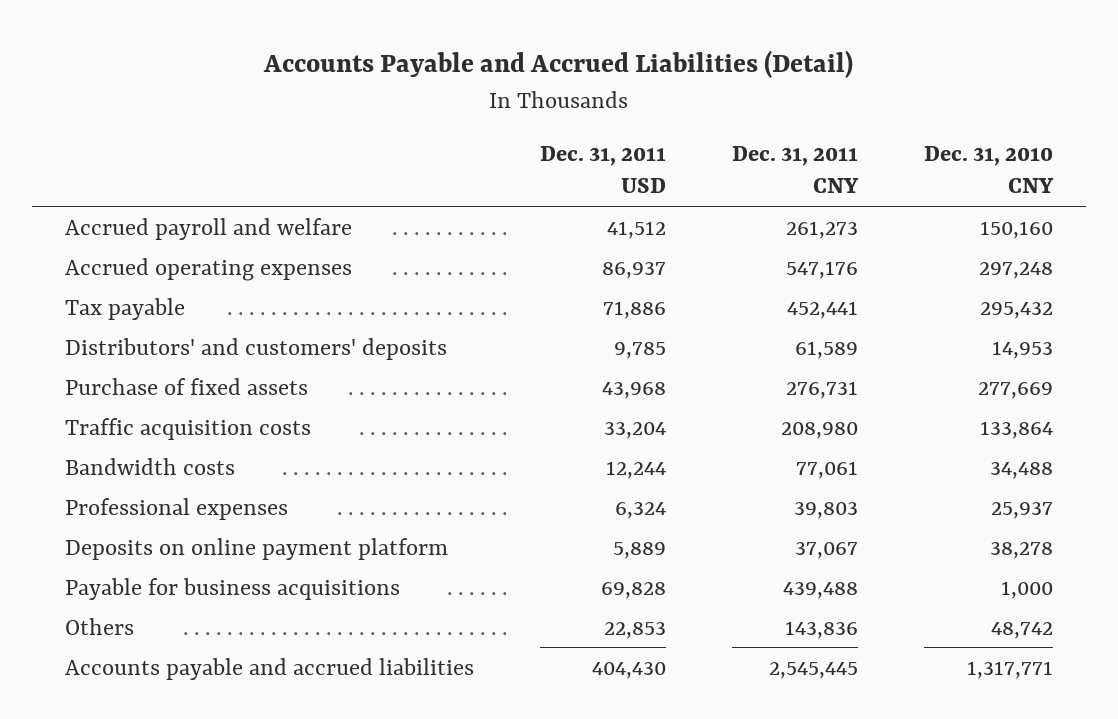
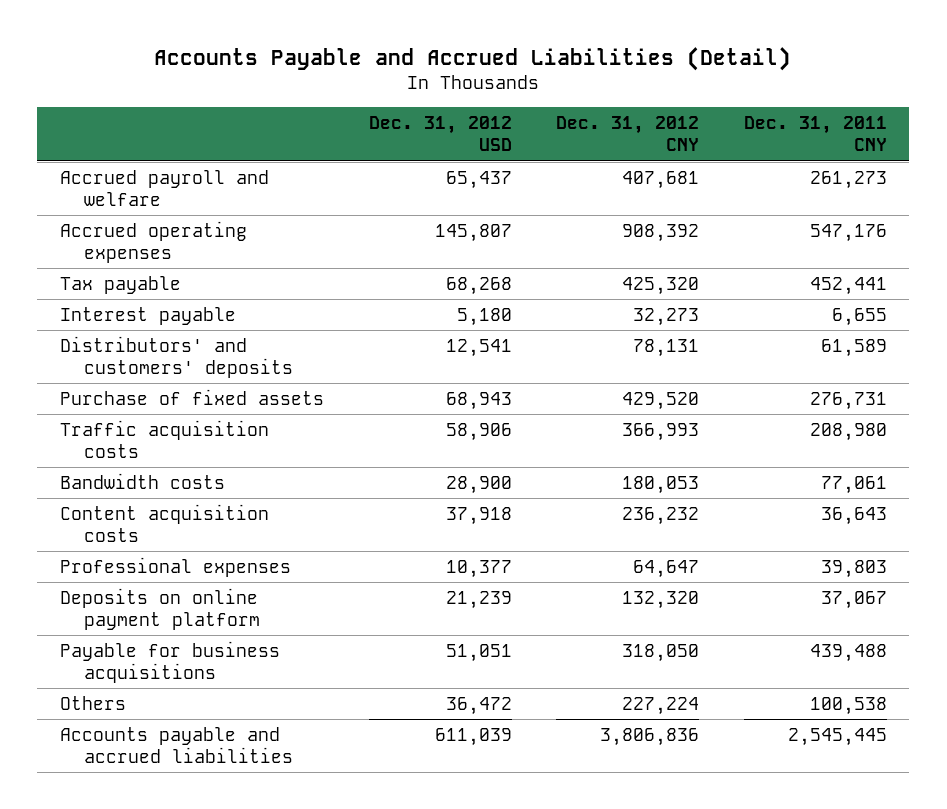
[540,146,667,194] Dec. 31, 2011 USD -> none
[924,146,1055,194] Dec. 31, 2010 CNY -> none
none -> [368,115,512,152] Dec. 31, 2012 USD
none -> [556,115,700,152] Dec. 31, 2012 CNY
none -> [59,306,236,325] Interest payable
none -> [59,503,269,543] Content acquisition costs
[785,620,859,639] 143,836 -> [810,696,888,715] 100,538

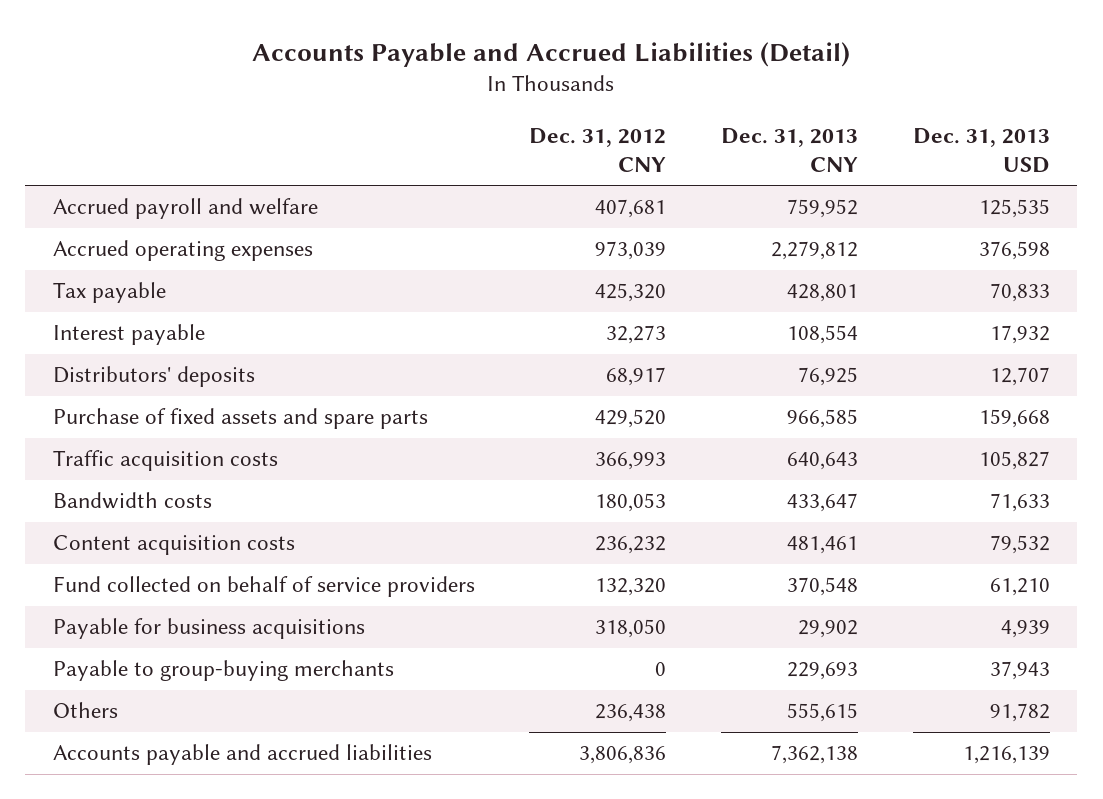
[368,115,512,152] Dec. 31, 2012 USD -> none
[744,115,888,152] Dec. 31, 2011 CNY -> none
none -> [721,127,859,172] Dec. 31, 2013 CNY
none -> [912,127,1050,173] Dec. 31, 2013 USD
[622,223,700,242] 908,392 -> [595,241,667,261] 973,039
[59,335,294,379] Distributors' and customers' deposits -> [52,366,255,388] Distributors' deposits
[633,338,700,357] 78,131 -> [606,367,667,387] 68,917
[59,388,324,405] Purchase of fixed assets -> [52,408,428,430] Purchase of fixed assets and spare parts
[59,556,291,577] Professional expenses -> none
[59,587,261,631] Deposits on online payment platform -> [52,576,475,598] Fund collected on behalf of service providers
none -> [52,660,394,682] Payable to group-buying merchants
[622,696,700,715] 227,224 -> [595,704,667,723] 236,438

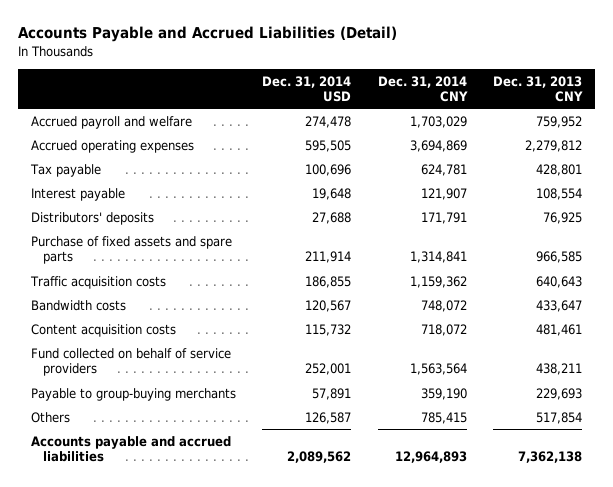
[529,127,667,172] Dec. 31, 2012 CNY -> none
[912,127,1050,173] Dec. 31, 2013 USD -> none
none -> [262,75,352,103] Dec. 31, 2014 USD
none -> [377,75,468,103] Dec. 31, 2014 CNY
[52,618,365,640] Payable for business acquisitions -> none
[787,577,859,597] 370,548 -> [535,363,582,376] 438,211
[787,703,859,723] 555,615 -> [535,411,582,424] 517,854

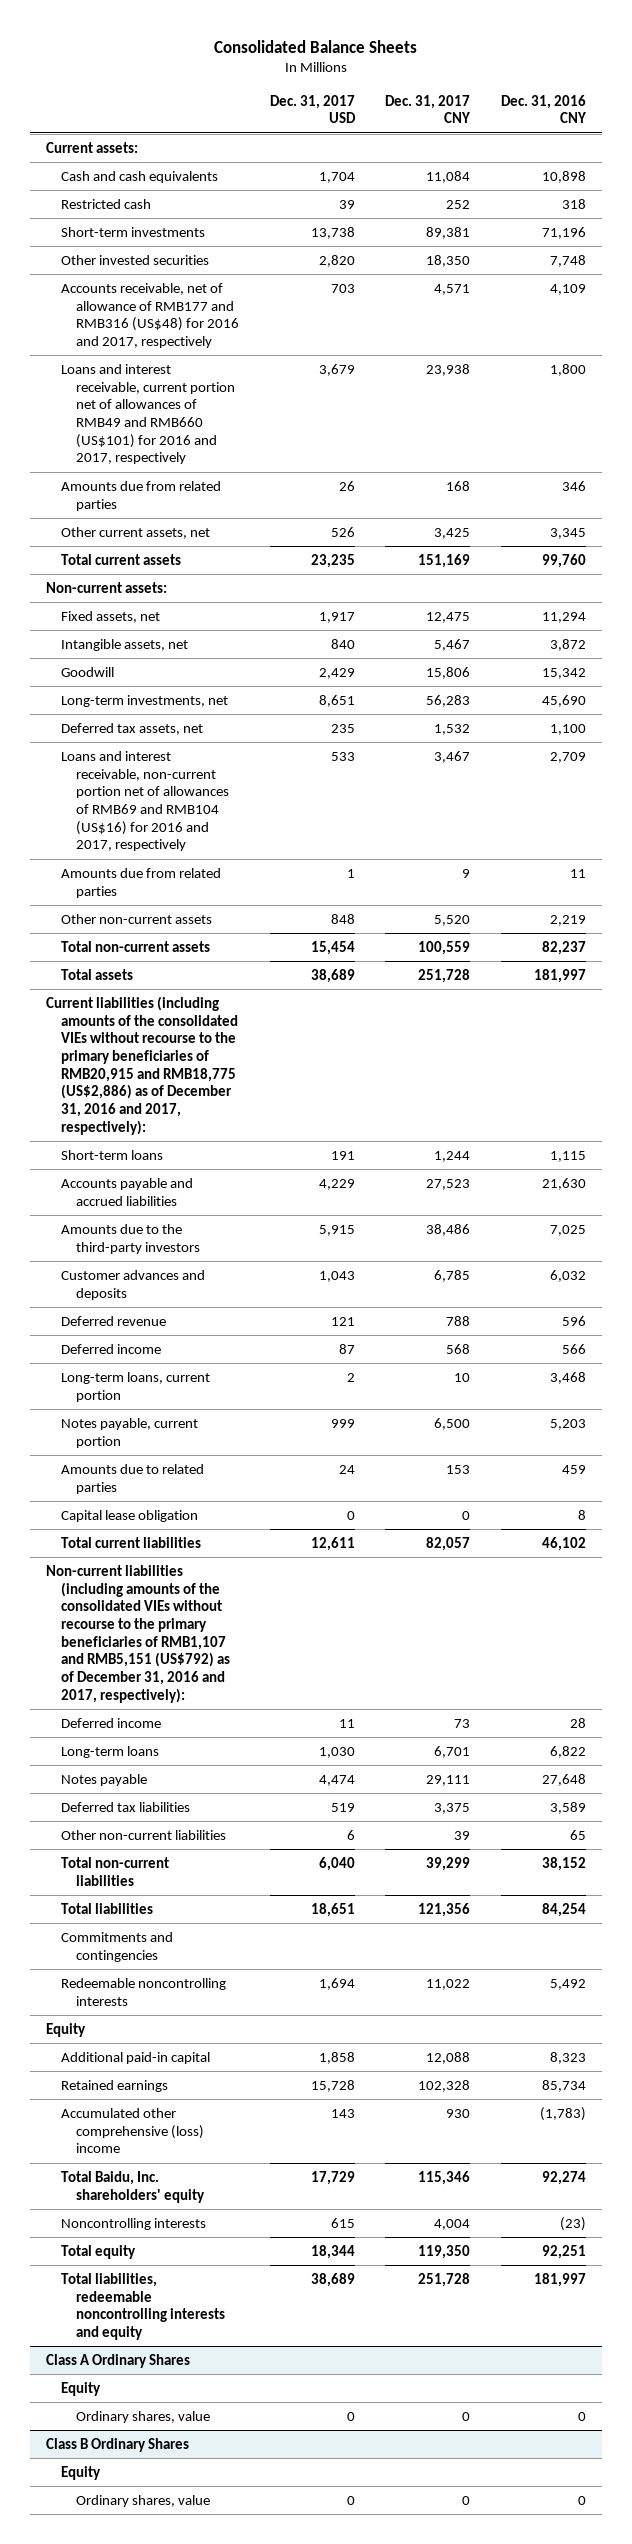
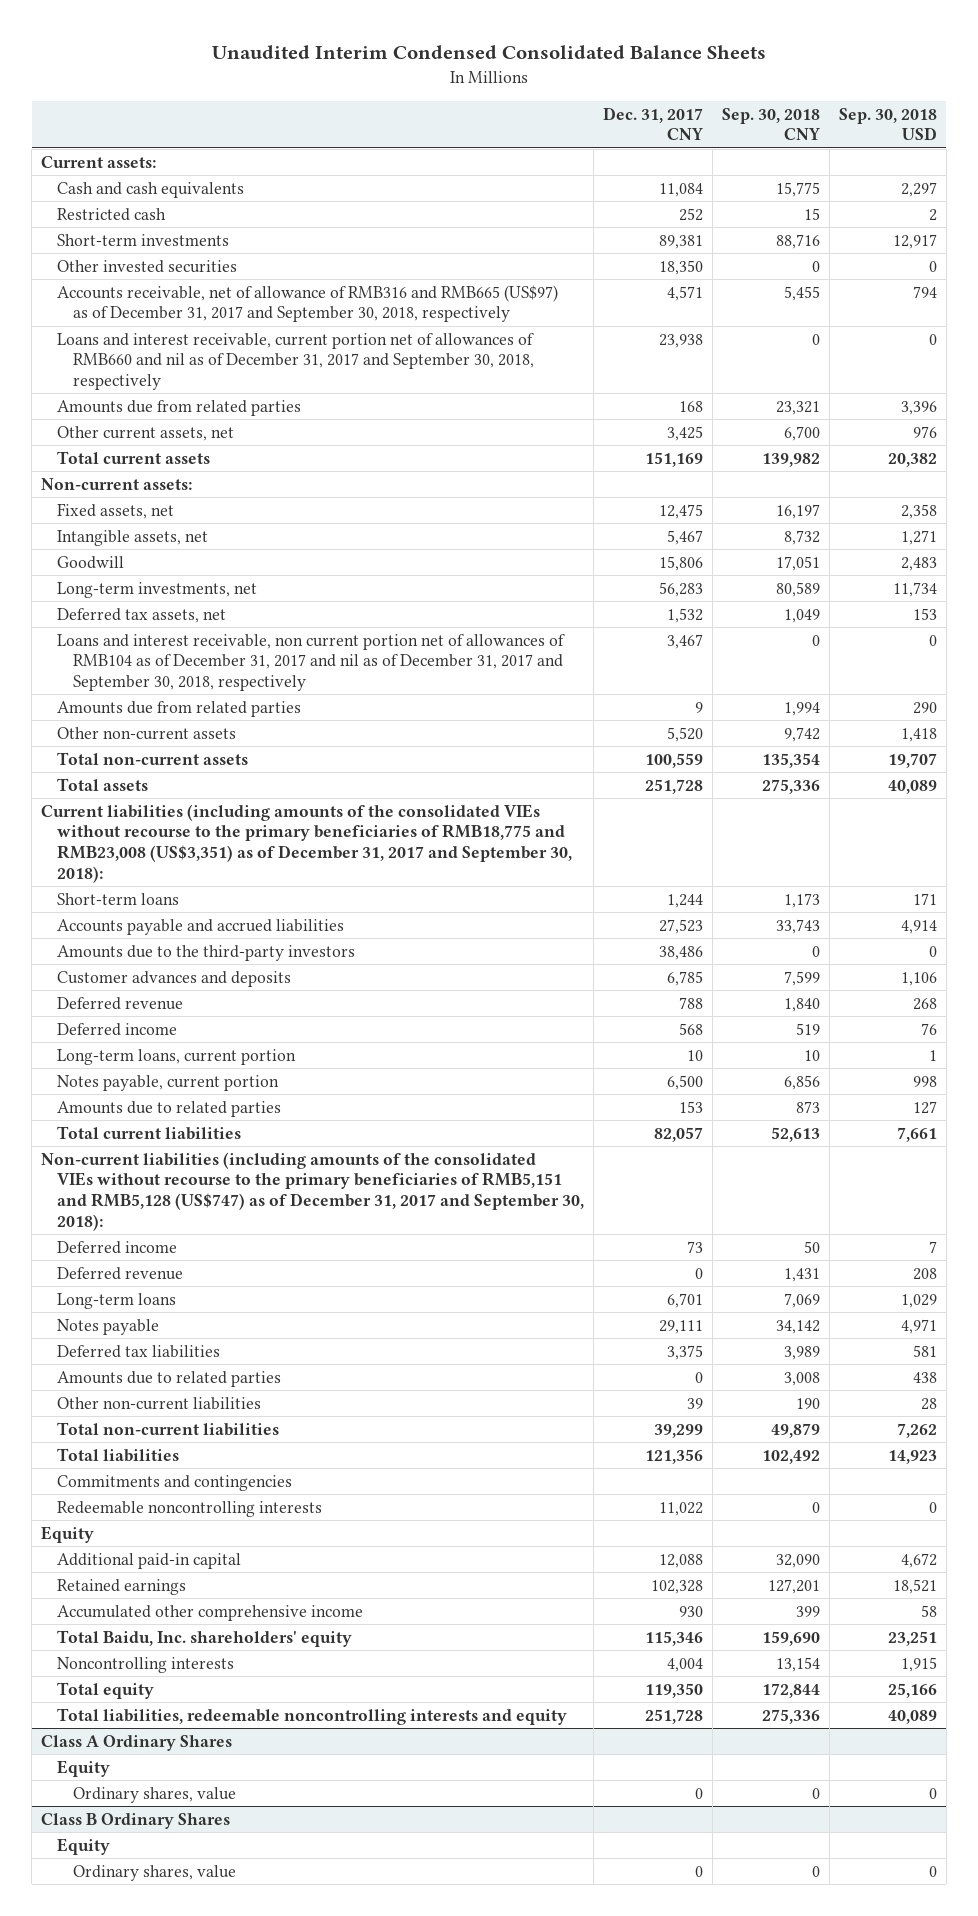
[214,39,418,53] Consolidated Balance Sheets -> [211,45,766,60] Unaudited Interim Condensed Consolidated Balance Sheets
[269,94,356,124] Dec. 31, 2017 USD -> none
[501,94,587,124] Dec. 31, 2016 CNY -> none
none -> [721,107,820,141] Sep. 30, 2018 CNY
none -> [838,107,937,141] Sep. 30, 2018 USD
[60,282,239,348] Accounts receivable, net of allowance of RMB177 and RMB316 (US$48) for 2016 and 2017, respectively -> [57,284,559,323] Accounts receivable, net of allowance of RMB316 and RMB665 (US$97) as of December 31, 2017 and September 30, 2018, respectively
[60,363,235,465] Loans and interest receivable, current portion net of allowances of RMB49 and RMB660 (US$101) for 2016 and 2017, respectively -> [57,332,535,391] Loans and interest receivable, current portion net of allowances of RMB660 and nil as of December 31, 2017 and September 30, 2018, respectively
[60,750,229,852] Loans and interest receivable, non-current portion net of allowances of RMB69 and RMB104 (US$16) for 2016 and 2017, respectively -> [57,633,566,692] Loans and interest receivable, non current portion net of allowances of RMB104 as of December 31, 2017 and nil as of December 31, 2017 and September 30, 2018, respectively
[45,995,238,1135] Current liabilities (including amounts of the consolidated VIEs without recourse to the primary beneficiaries of RMB20,915 and RMB18,775 (US$2,886) as of December 31, 2016 and 2017, respectively): -> [41,803,573,883] Current liabilities (including amounts of the consolidated VIEs without recourse to the primary beneficiaries of RMB18,775 and RMB23,008 (US$3,351) as of December 31, 2017 and September 30, 2018):
[60,1509,198,1522] Capital lease obligation -> none
[45,1564,230,1703] Non-current liabilities (including amounts of the consolidated VIEs without recourse to the primary beneficiaries of RMB1,107 and RMB5,151 (US$792) as of December 31, 2016 and 2017, respectively): -> [41,1151,585,1231] Non-current liabilities (including amounts of the consolidated VIEs without recourse to the primary beneficiaries of RMB5,151 and RMB5,128 (US$747) as of December 31, 2017 and September 30, 2018):
none -> [57,1266,184,1280] Deferred revenue
none -> [57,1370,282,1387] Amounts due to related parties
[60,2107,204,2154] Accumulated other comprehensive (loss) income -> [57,1604,364,1621] Accumulated other comprehensive income

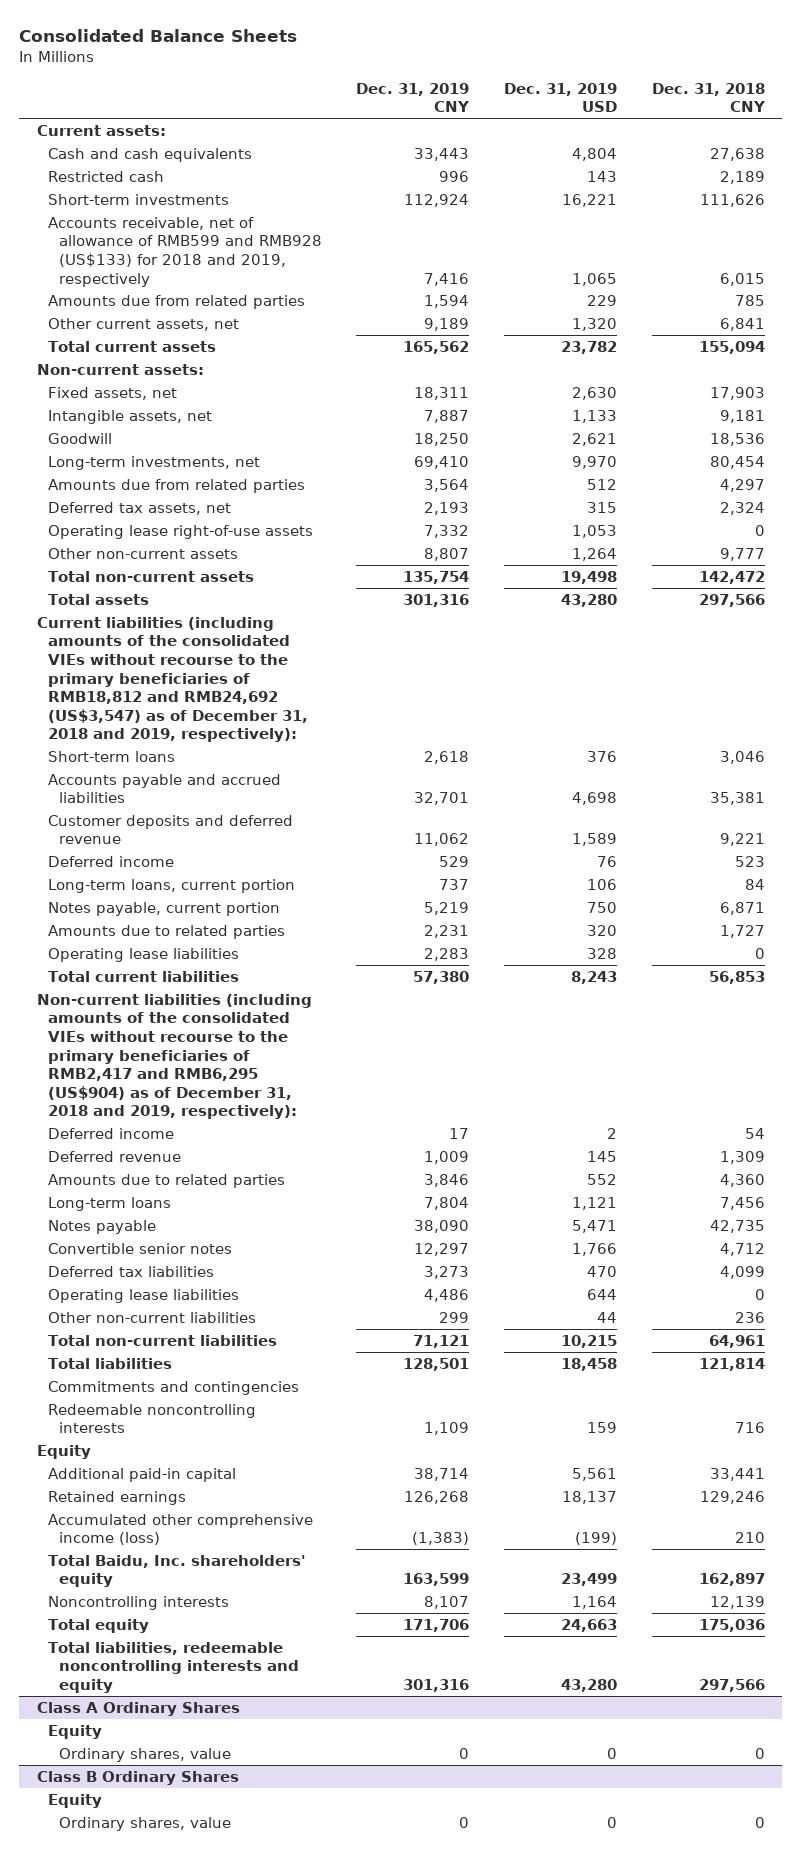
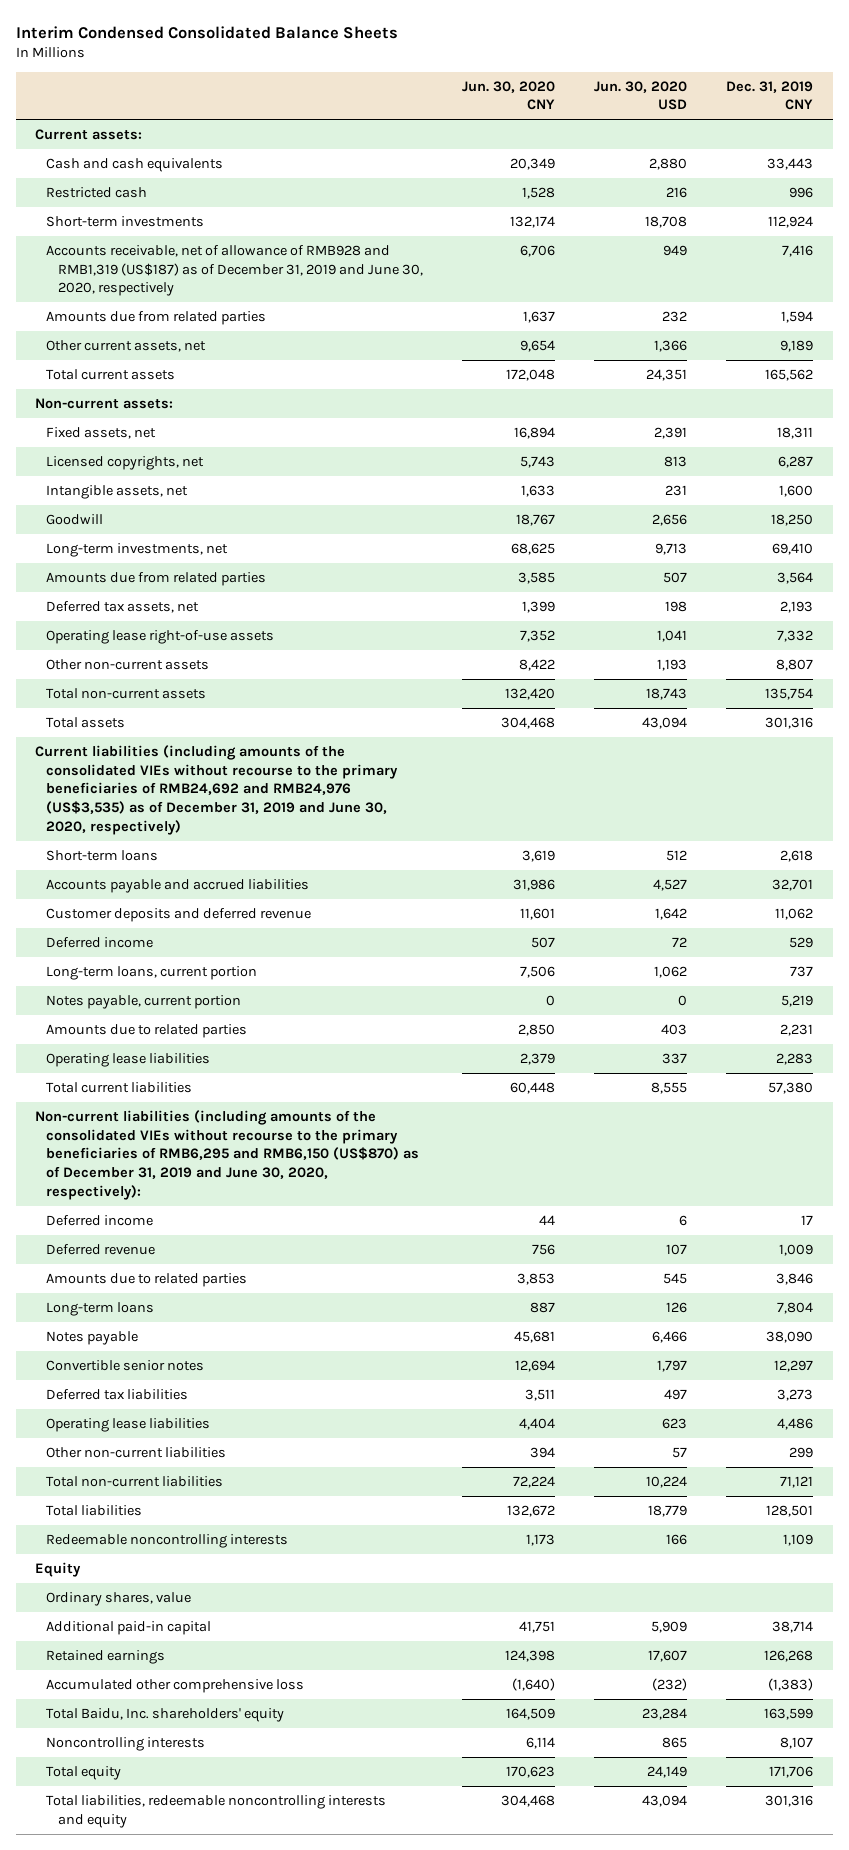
[19,29,298,43] Consolidated Balance Sheets -> [15,25,398,39] Interim Condensed Consolidated Balance Sheets
[504,82,618,113] Dec. 31, 2019 USD -> none
[651,82,766,113] Dec. 31, 2018 CNY -> none
none -> [461,80,555,111] Jun. 30, 2020 CNY
none -> [594,80,688,111] Jun. 30, 2020 USD
[47,216,322,287] Accounts receivable, net of allowance of RMB599 and RMB928 (US$133) for 2018 and 2019, respectively -> [46,245,423,297] Accounts receivable, net of allowance of RMB928 and RMB1,319 (US$187) as of December 31, 2019 and June 30, 2020, respectively
none -> [46,456,205,471] Licensed copyrights, net
[424,409,470,423] 7,887 -> [779,485,814,498] 1,600
[36,616,308,743] Current liabilities (including amounts of the consolidated VIEs without recourse to the primary beneficiaries of RMB18,812 and RMB24,692 (US$3,547) as of December 31, 2018 and 2019, respectively): -> [35,745,399,835] Current liabilities (including amounts of the consolidated VIEs without recourse to the primary beneficiaries of RMB24,692 and RMB24,976 (US$3,535) as of December 31, 2019 and June 30, 2020, respectively)
[36,993,312,1120] Non-current liabilities (including amounts of the consolidated VIEs without recourse to the primary beneficiaries of RMB2,417 and RMB6,295 (US$904) as of December 31, 2018 and 2019, respectively): -> [35,1110,420,1200] Non-current liabilities (including amounts of the consolidated VIEs without recourse to the primary beneficiaries of RMB6,295 and RMB6,150 (US$870) as of December 31, 2019 and June 30, 2020, respectively):
[47,1380,299,1395] Commitments and contingencies -> none
none -> [46,1592,192,1607] Ordinary shares, value
[47,1513,313,1546] Accumulated other comprehensive income (loss) -> [46,1679,305,1694] Accumulated other comprehensive loss
[36,1701,240,1716] Class A Ordinary Shares -> none
[47,1724,102,1739] Equity -> none
[58,1747,231,1762] Ordinary shares, value -> none
[36,1770,239,1785] Class B Ordinary Shares -> none
[47,1793,102,1808] Equity -> none
[58,1816,231,1831] Ordinary shares, value -> none

